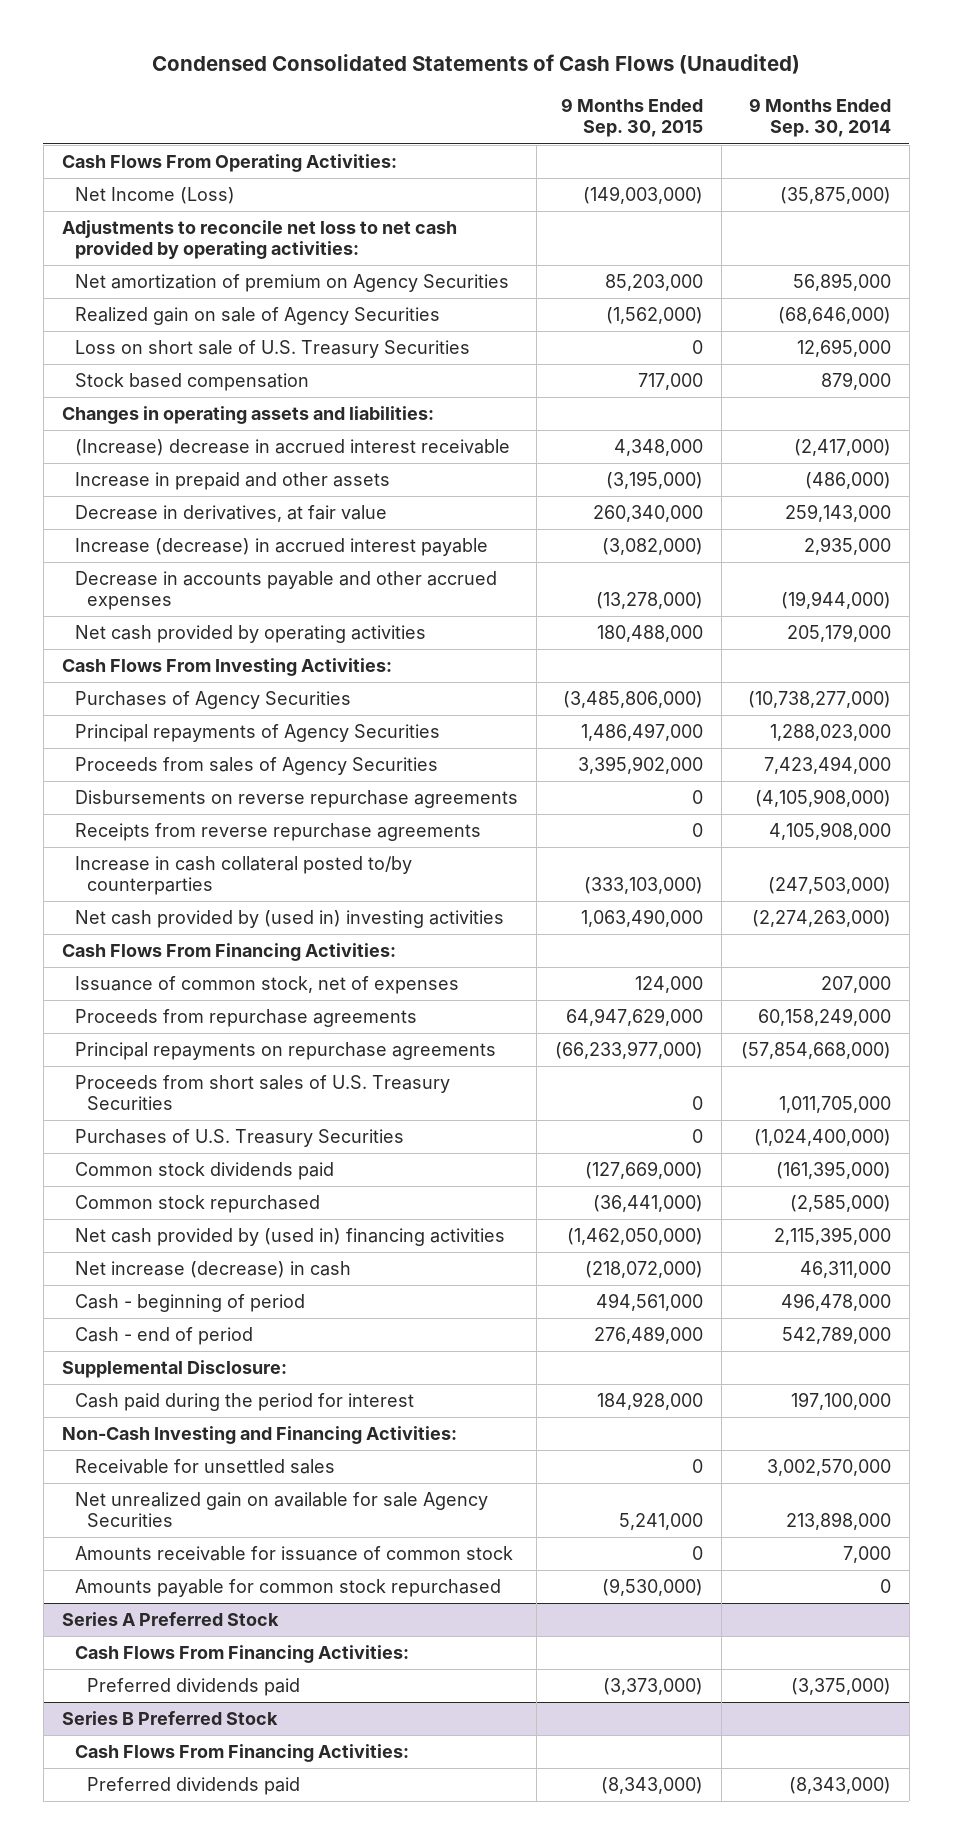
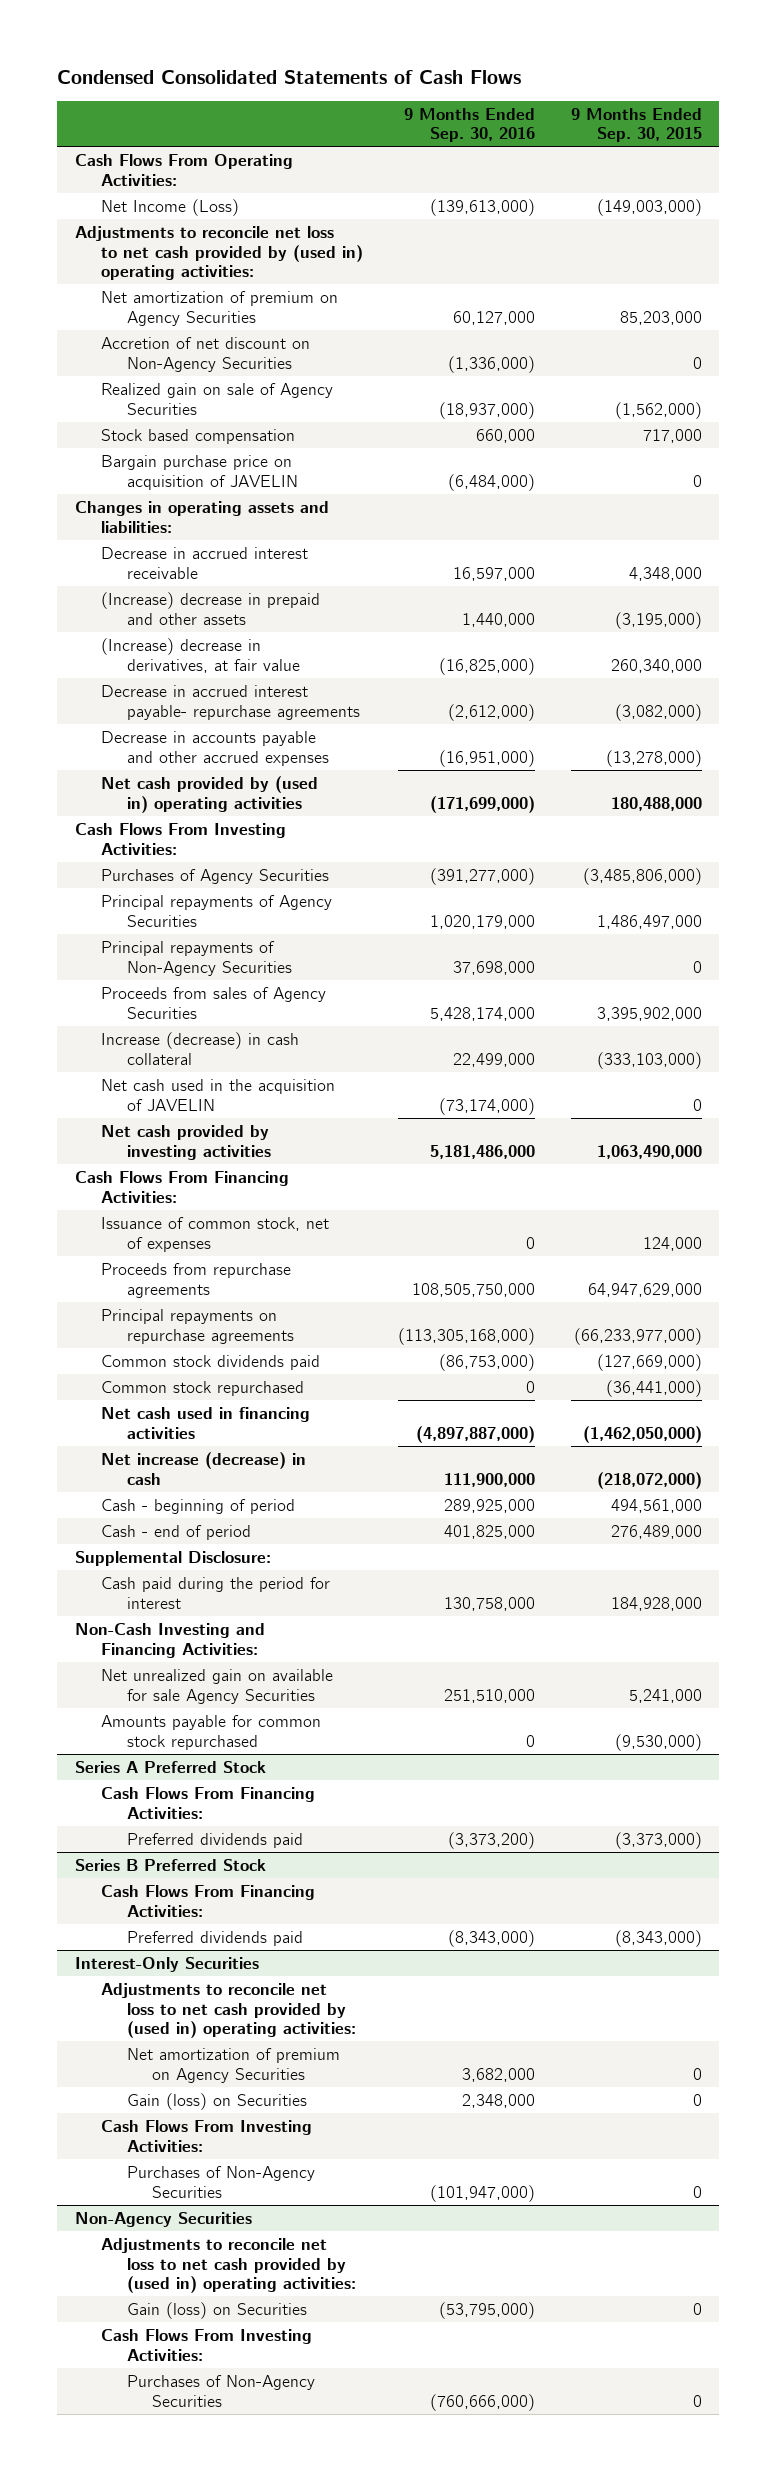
[152,54,801,75] Condensed Consolidated Statements of Cash Flows (Unaudited) -> [57,69,522,84] Condensed Consolidated Statements of Cash Flows
[748,98,891,138] 9 Months Ended Sep. 30, 2014 -> none
none -> [404,107,536,143] 9 Months Ended Sep. 30, 2016
[62,220,458,260] Adjustments to reconcile net loss to net cash provided by operating activities: -> [75,225,363,281] Adjustments to reconcile net loss to net cash provided by (used in) operating activities:
none -> [100,336,310,372] Accretion of net discount on Non-Agency Securities
[74,340,470,359] Loss on short sale of U.S. Treasury Securities -> none
none -> [100,454,298,490] Bargain purchase price on acquisition of JAVELIN
[74,439,510,457] (Increase) decrease in accrued interest receivable -> [100,546,308,579] Decrease in accrued interest receivable
[74,472,390,491] Increase in prepaid and other assets -> [100,591,320,625] (Increase) decrease in prepaid and other assets
[74,505,387,523] Decrease in derivatives, at fair value -> [100,637,300,673] (Increase) decrease in derivatives, at fair value
[74,538,488,557] Increase (decrease) in accrued interest payable -> [100,684,360,720] Decrease in accrued interest payable- repurchase agreements
[74,625,426,644] Net cash provided by operating activities -> [100,775,318,813] Net cash provided by (used in) operating activities
none -> [100,940,292,976] Principal repayments of Non-Agency Securities
[74,790,518,809] Disbursements on reverse repurchase agreements -> none
[74,823,481,842] Receipts from reverse repurchase agreements -> none
[74,856,412,896] Increase in cash collateral posted to/by counterparties -> [100,1031,299,1065] Increase (decrease) in cash collateral
none -> [100,1078,335,1111] Net cash used in the acquisition of JAVELIN
[74,910,504,929] Net cash provided by (used in) investing activities -> [100,1124,271,1160] Net cash provided by investing activities
[74,1075,450,1111] Proceeds from short sales of U.S. Treasury Securities -> none
[74,1129,404,1148] Purchases of U.S. Treasury Securities -> none
[74,1228,505,1247] Net cash provided by (used in) financing activities -> [100,1406,310,1439] Net cash used in financing activities
[74,1459,335,1475] Receivable for unsettled sales -> none
[74,1546,513,1562] Amounts receivable for issuance of common stock -> none
none -> [75,1956,260,1972] Interest-Only Securities
none -> [100,1982,356,2039] Adjustments to reconcile net loss to net cash provided by (used in) operating activities:
none -> [126,2047,340,2083] Net amortization of premium on Agency Securities
none -> [126,2092,307,2110] Gain (loss) on Securities
none -> [100,2119,312,2152] Cash Flows From Investing Activities:
none -> [126,2165,315,2198] Purchases of Non-Agency Securities
none -> [75,2211,253,2227] Non-Agency Securities
none -> [100,2237,356,2294] Adjustments to reconcile net loss to net cash provided by (used in) operating activities:
none -> [126,2301,307,2319] Gain (loss) on Securities
none -> [100,2328,312,2361] Cash Flows From Investing Activities:
none -> [126,2374,315,2407] Purchases of Non-Agency Securities

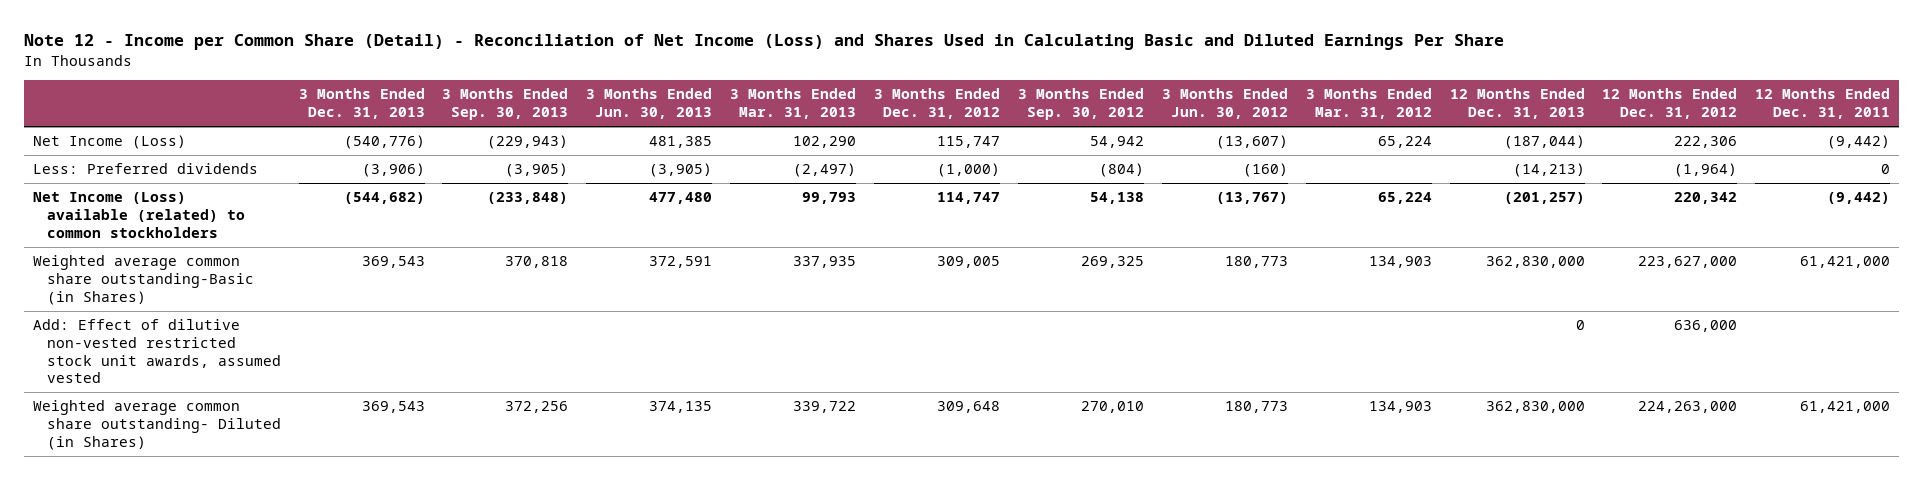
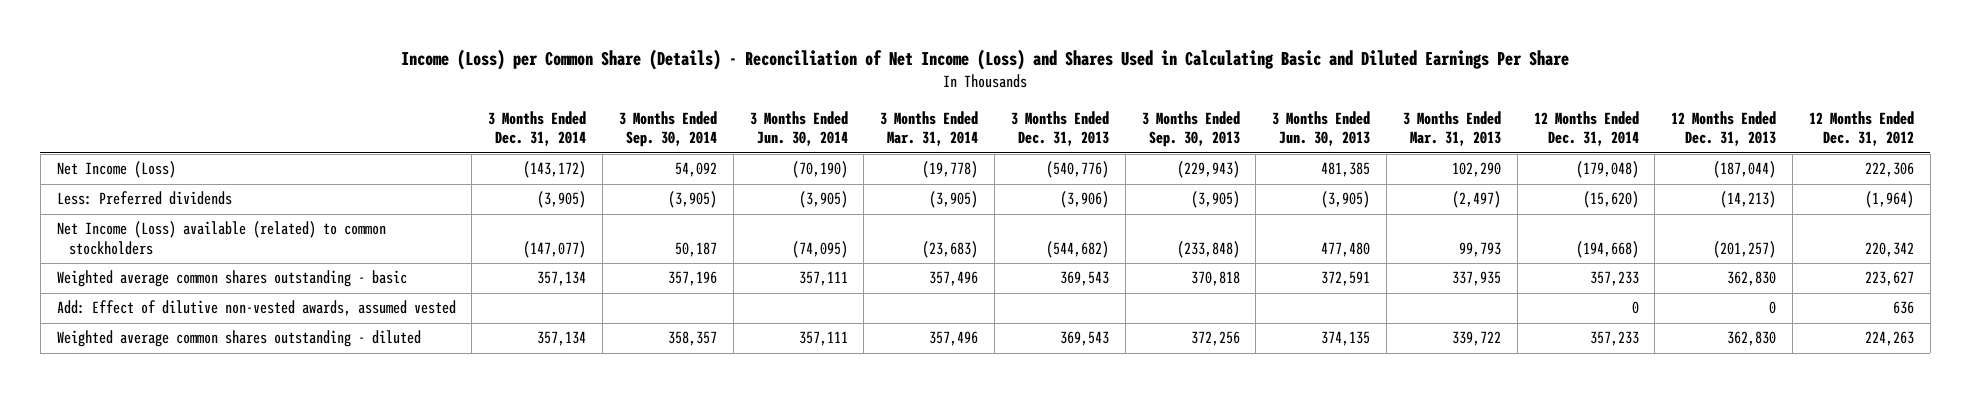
[23,34,1504,51] Note 12 - Income per Common Share (Detail) - Reconciliation of Net Income (Loss) and Shares Used in Calculating Basic and Diluted Earnings Per Share -> [401,49,1570,71] Income (Loss) per Common Share (Details) - Reconciliation of Net Income (Loss) and Shares Used in Calculating Basic and Diluted Earnings Per Share
[874,88,1001,120] 3 Months Ended Dec. 31, 2012 -> none
[1017,88,1144,121] 3 Months Ended Sep. 30, 2012 -> none
[1161,88,1288,120] 3 Months Ended Jun. 30, 2012 -> none
[1305,88,1432,120] 3 Months Ended Mar. 31, 2012 -> none
[1755,88,1891,120] 12 Months Ended Dec. 31, 2011 -> none
none -> [488,110,587,147] 3 Months Ended Dec. 31, 2014
none -> [618,110,717,148] 3 Months Ended Sep. 30, 2014
none -> [749,110,848,147] 3 Months Ended Jun. 30, 2014
none -> [880,110,979,147] 3 Months Ended Mar. 31, 2014
none -> [1533,110,1639,147] 12 Months Ended Dec. 31, 2014
[32,255,254,305] Weighted average common share outstanding-Basic (in Shares) -> [56,270,407,288] Weighted average common shares outstanding - basic
[1485,256,1585,269] 362,830,000 -> [1727,271,1777,287] 362,830
[1638,256,1738,269] 223,627,000 -> [1864,271,1914,287] 223,627
[32,319,281,384] Add: Effect of dilutive non-vested restricted stock unit awards, assumed vested -> [56,300,456,317] Add: Effect of dilutive non-vested awards, assumed vested
[1674,320,1738,333] 636,000 -> [1892,301,1914,315] 636
[32,400,281,450] Weighted average common share outstanding- Diluted (in Shares) -> [56,330,421,348] Weighted average common shares outstanding - diluted
[1485,401,1585,414] 362,830,000 -> [1727,331,1777,347] 362,830
[1638,401,1738,414] 224,263,000 -> [1864,331,1914,347] 224,263

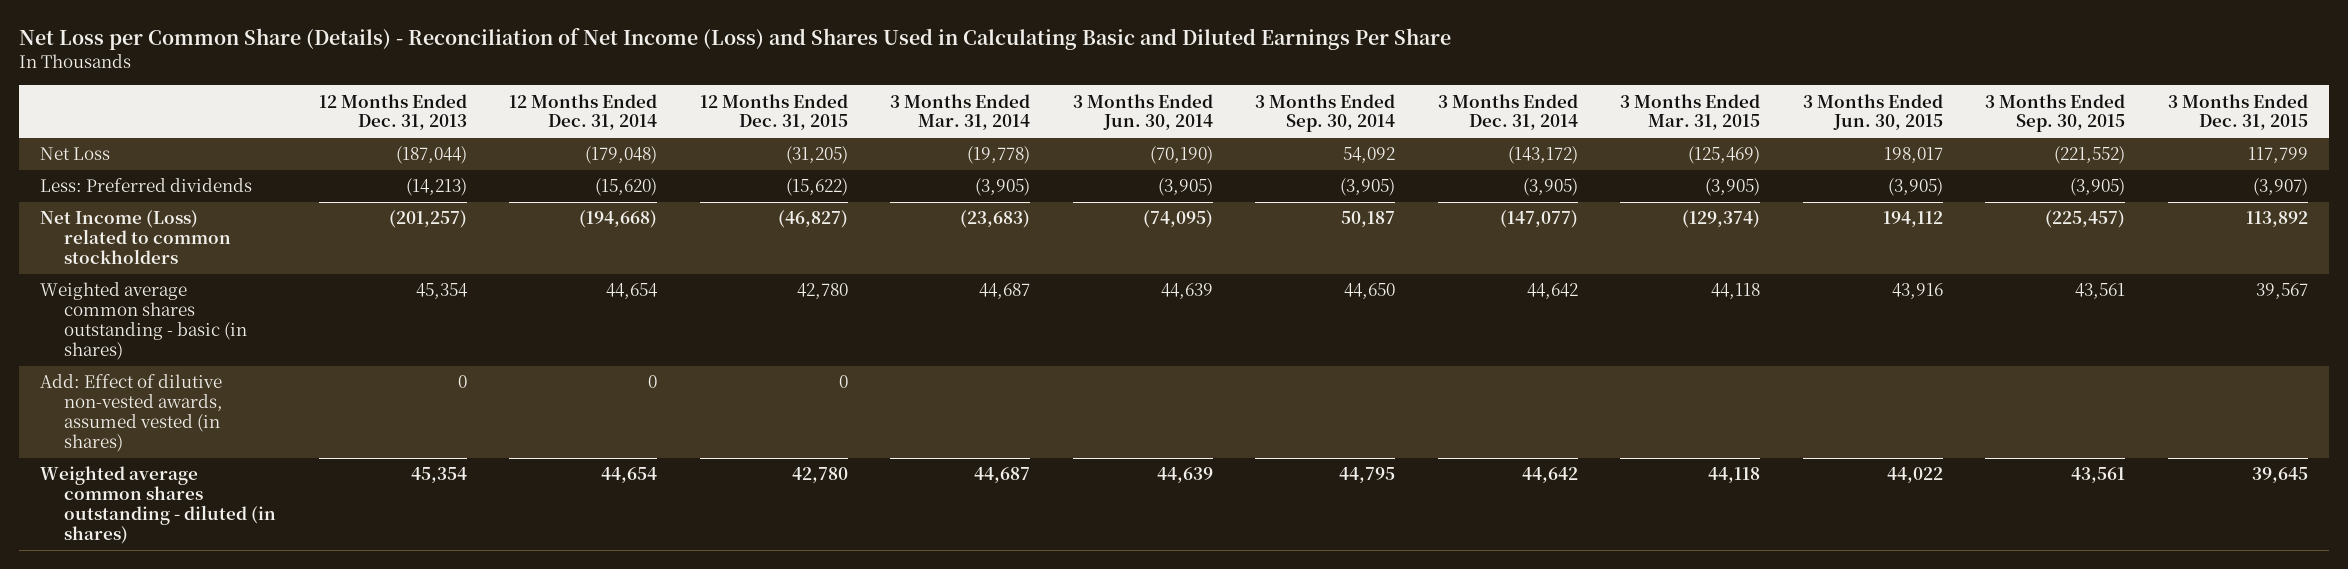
[401,49,1570,71] Income (Loss) per Common Share (Details) - Reconciliation of Net Income (Loss) and Shares Used in Calculating Basic and Diluted Earnings Per Share -> [18,28,1451,51] Net Loss per Common Share (Details) - Reconciliation of Net Income (Loss) and Shares Used in Calculating Basic and Diluted Earnings Per Share
[1010,110,1109,147] 3 Months Ended Dec. 31, 2013 -> none
[1141,110,1240,148] 3 Months Ended Sep. 30, 2013 -> none
[1272,110,1371,147] 3 Months Ended Jun. 30, 2013 -> none
[1402,110,1501,147] 3 Months Ended Mar. 31, 2013 -> none
[1808,110,1914,147] 12 Months Ended Dec. 31, 2012 -> none
none -> [699,93,848,131] 12 Months Ended Dec. 31, 2015
none -> [1620,93,1761,131] 3 Months Ended Mar. 31, 2015
none -> [1802,93,1943,131] 3 Months Ended Jun. 30, 2015
none -> [1985,93,2126,133] 3 Months Ended Sep. 30, 2015
none -> [2167,93,2308,131] 3 Months Ended Dec. 31, 2015
[56,161,176,179] Net Income (Loss) -> [40,147,111,161] Net Loss
[56,221,386,256] Net Income (Loss) available (related) to common stockholders -> [40,210,232,265] Net Income (Loss) related to common stockholders
[56,270,407,288] Weighted average common shares outstanding - basic -> [40,282,248,361] Weighted average common shares outstanding - basic (in shares)
[537,271,587,287] 357,134 -> [1526,283,1578,300] 44,642
[667,271,717,287] 357,196 -> [1344,283,1396,300] 44,650
[798,271,848,287] 357,111 -> [1160,283,1213,300] 44,639
[929,271,979,287] 357,496 -> [979,283,1031,300] 44,687
[1589,271,1639,287] 357,233 -> [606,283,659,300] 44,654
[1727,271,1777,287] 362,830 -> [415,283,468,300] 45,354
[56,300,456,317] Add: Effect of dilutive non-vested awards, assumed vested -> [40,374,224,453] Add: Effect of dilutive non-vested awards, assumed vested (in shares)
[56,330,421,348] Weighted average common shares outstanding - diluted -> [40,466,277,545] Weighted average common shares outstanding - diluted (in shares)
[537,331,587,347] 357,134 -> [1521,467,1578,484] 44,642
[667,331,717,347] 358,357 -> [1339,467,1396,484] 44,795
[798,331,848,347] 357,111 -> [1156,467,1213,484] 44,639
[929,331,979,347] 357,496 -> [974,467,1031,484] 44,687
[1589,331,1639,347] 357,233 -> [601,467,658,484] 44,654
[1727,331,1777,347] 362,830 -> [410,467,467,484] 45,354

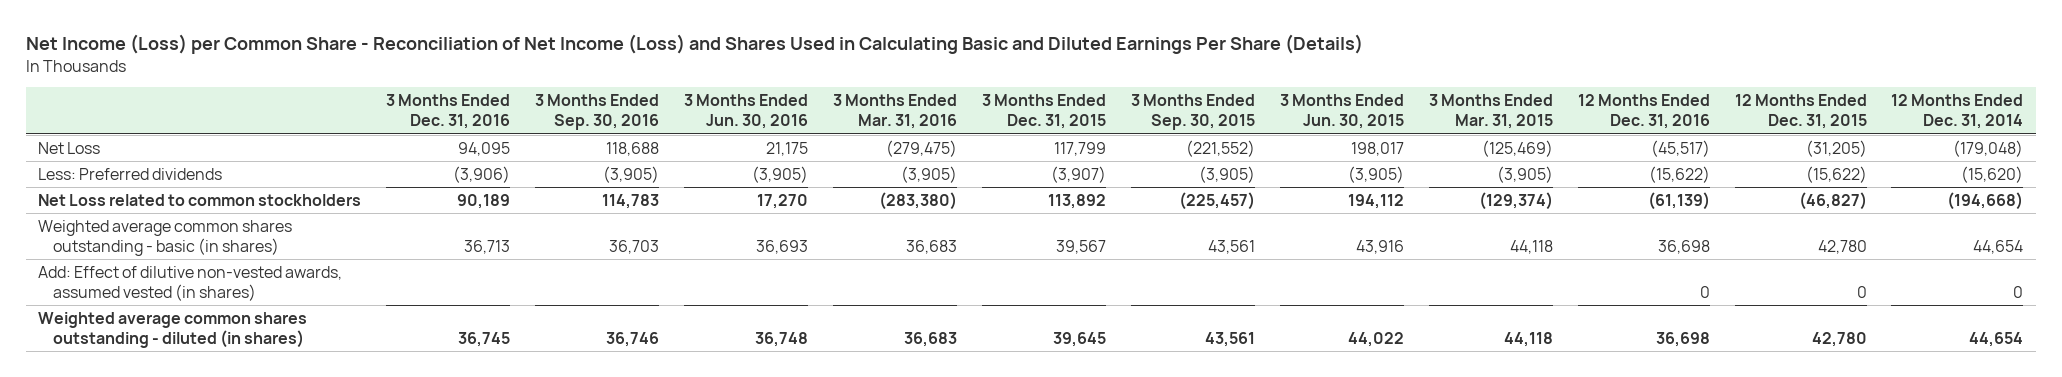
[18,28,1451,51] Net Loss per Common Share (Details) - Reconciliation of Net Income (Loss) and Shares Used in Calculating Basic and Diluted Earnings Per Share -> [25,34,1363,55] Net Income (Loss) per Common Share - Reconciliation of Net Income (Loss) and Shares Used in Calculating Basic and Diluted Earnings Per Share (Details)
[318,93,467,131] 12 Months Ended Dec. 31, 2013 -> none
[890,93,1031,131] 3 Months Ended Mar. 31, 2014 -> none
[1072,93,1213,131] 3 Months Ended Jun. 30, 2014 -> none
[1255,93,1396,133] 3 Months Ended Sep. 30, 2014 -> none
[1437,93,1578,131] 3 Months Ended Dec. 31, 2014 -> none
none -> [386,94,511,130] 3 Months Ended Dec. 31, 2016
none -> [535,94,660,131] 3 Months Ended Sep. 30, 2016
none -> [684,94,809,130] 3 Months Ended Jun. 30, 2016
none -> [833,94,958,130] 3 Months Ended Mar. 31, 2016
none -> [1577,94,1710,130] 12 Months Ended Dec. 31, 2016
[40,210,232,265] Net Income (Loss) related to common stockholders -> [38,193,362,206] Net Loss related to common stockholders

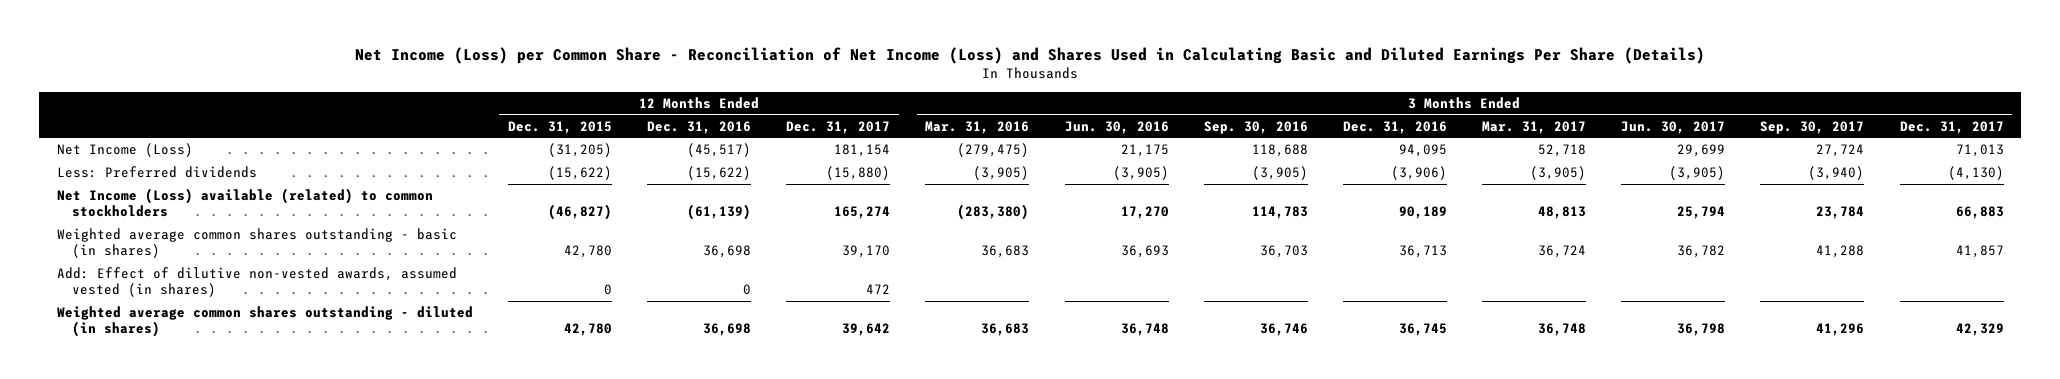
[981,94,1106,130] 3 Months Ended Dec. 31, 2015 -> none
[1130,94,1255,131] 3 Months Ended Sep. 30, 2015 -> none
[1279,94,1404,130] 3 Months Ended Jun. 30, 2015 -> none
[1428,94,1553,130] 3 Months Ended Mar. 31, 2015 -> none
[1891,94,2024,130] 12 Months Ended Dec. 31, 2014 -> none
none -> [786,120,891,134] Dec. 31, 2017
none -> [1482,120,1587,134] Mar. 31, 2017
none -> [1621,120,1726,134] Jun. 30, 2017
none -> [1760,120,1865,134] Sep. 30, 2017
none -> [1899,120,2004,134] Dec. 31, 2017
[38,141,101,154] Net Loss -> [56,143,193,158] Net Income (Loss)
[38,193,362,206] Net Loss related to common stockholders -> [56,188,433,217] Net Income (Loss) available (related) to common stockholders

